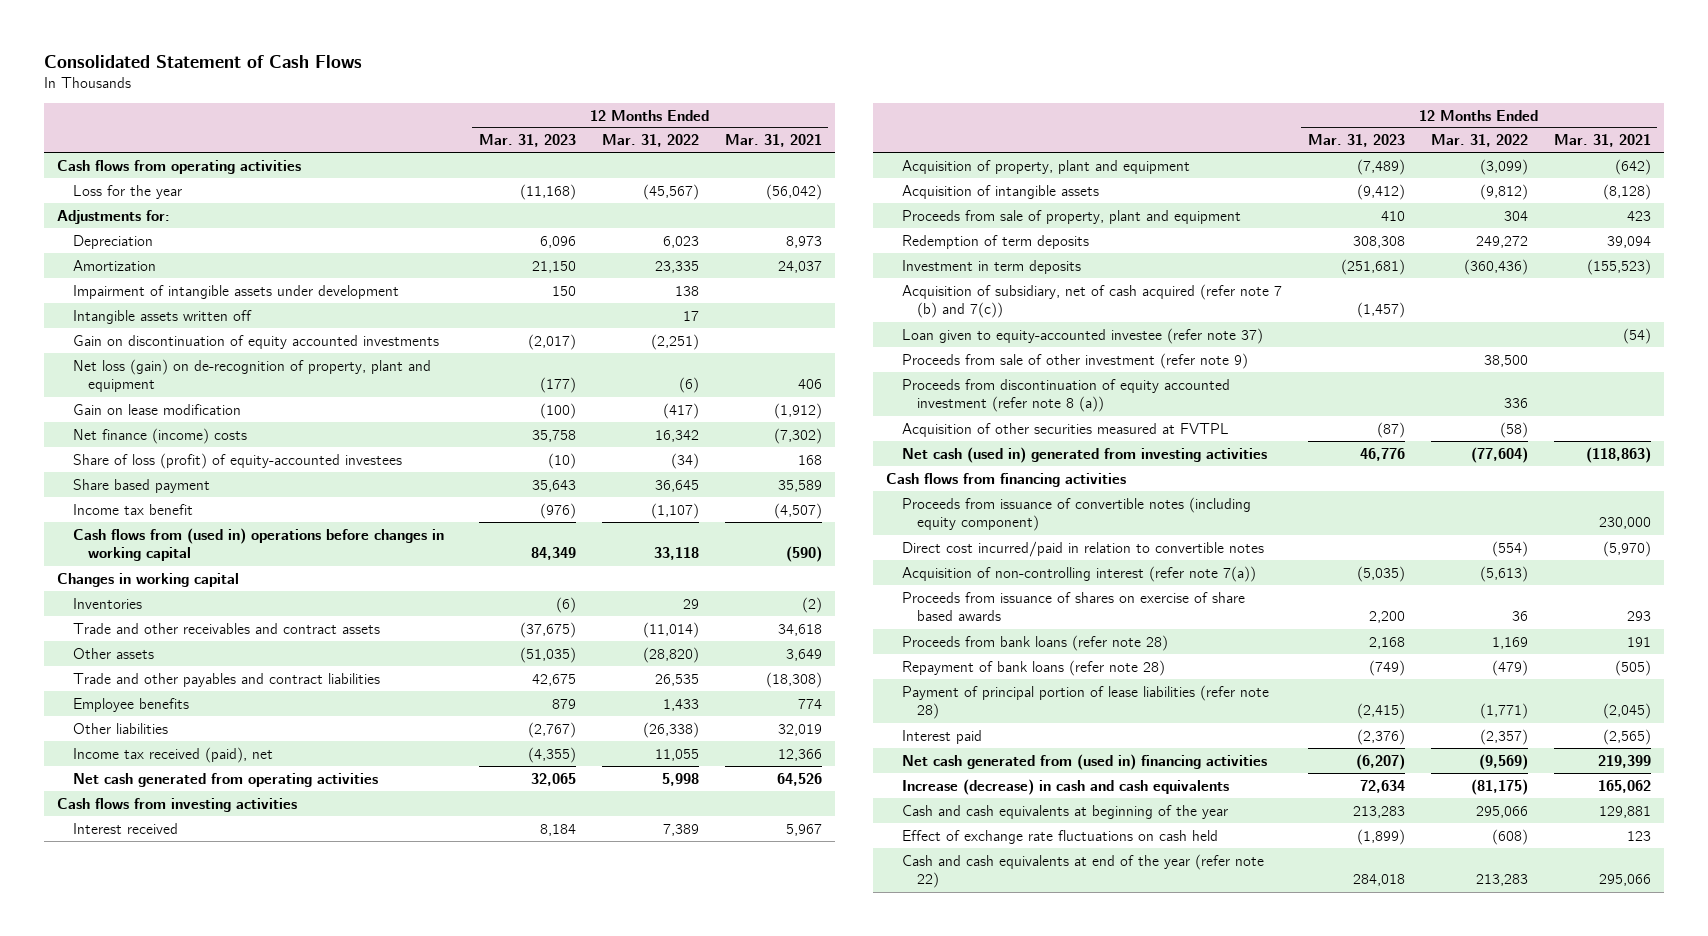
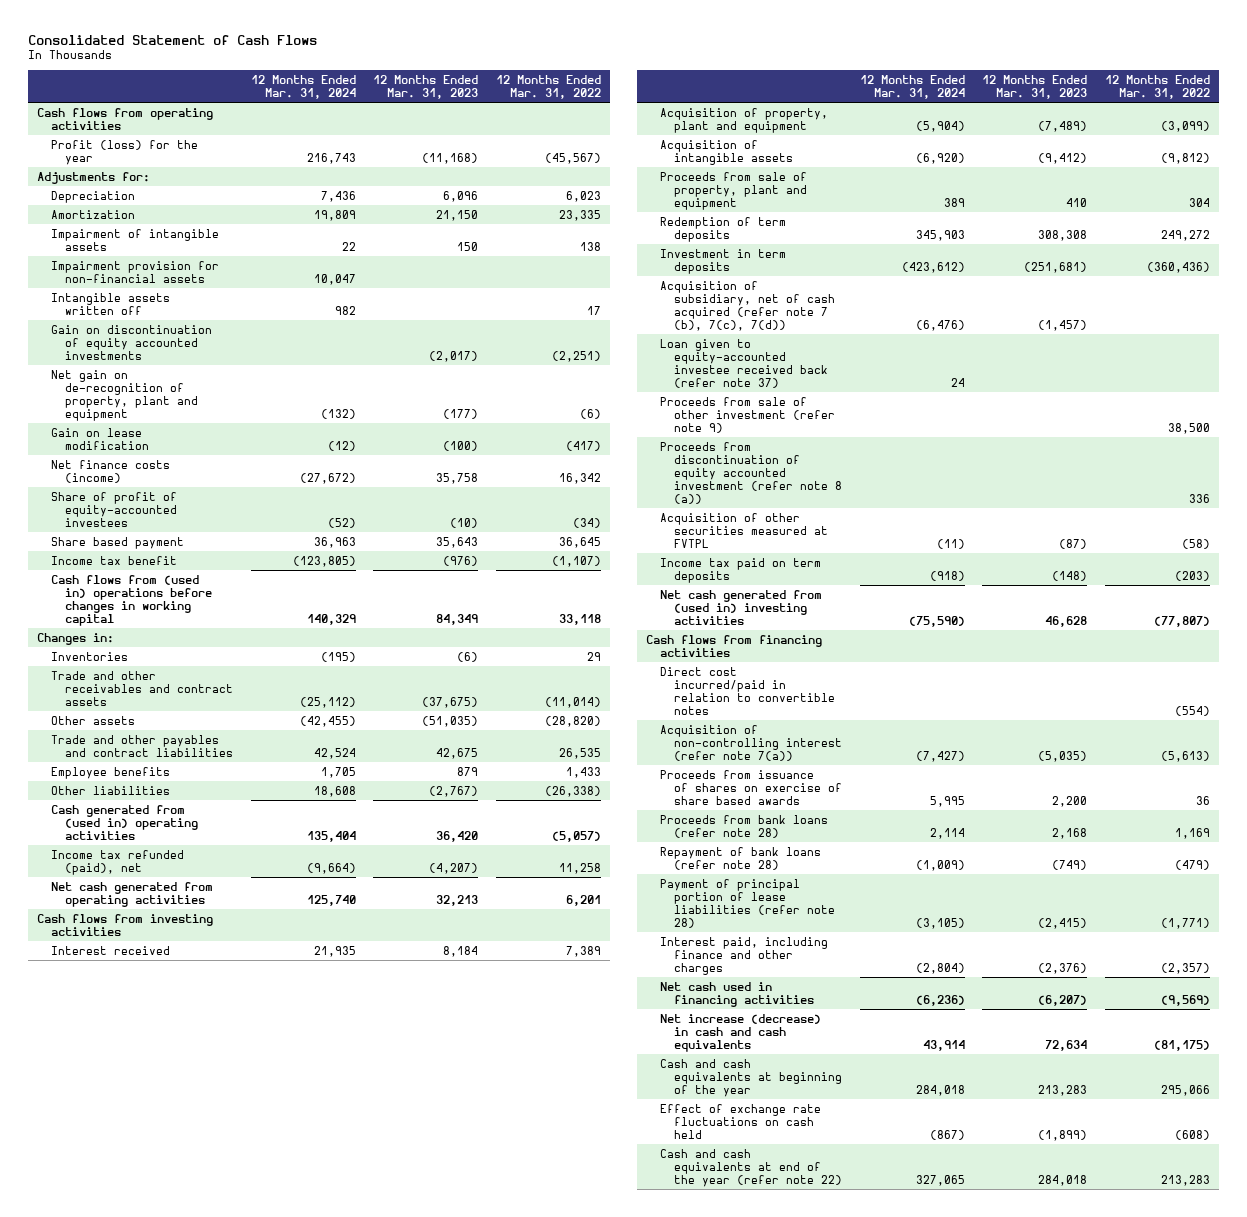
[724,134,822,148] Mar. 31, 2021 -> none
none -> [250,74,356,99] 12 Months Ended Mar. 31, 2024
[72,184,182,199] Loss for the year -> [50,139,198,165] Profit (loss) for the year
[72,284,399,299] Impairment of intangible assets under development -> [50,228,219,251] Impairment of intangible assets
none -> [50,260,219,283] Impairment provision for non-financial assets
[72,358,431,393] Net loss (gain) on de-recognition of property, plant and equipment -> [50,369,198,421] Net gain on de-recognition of property, plant and equipment
[72,427,247,444] Net finance (income) costs -> [50,459,170,483] Net finance costs (income)
[72,452,402,469] Share of loss (profit) of equity-accounted investees -> [50,491,177,527] Share of profit of equity-accounted investees
[57,572,240,587] Changes in working capital -> [36,632,114,645] Changes in:
none -> [50,804,198,840] Cash generated from (used in) operating activities
[72,746,273,763] Income tax received (paid), net -> [50,849,184,875] Income tax refunded (paid), net
[527,746,576,763] (4,355) -> [429,862,479,874] (4,207)
[654,748,699,761] 11,055 -> [558,862,601,874] 11,258
[530,772,576,786] 32,065 -> [436,894,479,906] 32,213
[661,772,699,786] 5,998 -> [565,894,601,906] 6,201
[901,283,1282,319] Acquisition of subsidiary, net of cash acquired (refer note 7 (b) and 7(c)) -> [659,280,835,331] Acquisition of subsidiary, net of cash acquired (refer note 7 (b), 7(c), 7(d))
[901,327,1263,344] Loan given to equity-accounted investee (refer note 37) -> [659,338,828,388] Loan given to equity-accounted investee received back (refer note 37)
none -> [659,557,821,583] Income tax paid on term deposits
[901,446,1267,463] Net cash (used in) generated from investing activities -> [659,589,822,625] Net cash generated from (used in) investing activities
[1359,447,1405,461] 46,776 -> [1045,615,1088,627] 46,628
[1470,446,1528,463] (77,604) -> [1153,615,1210,627] (77,807)
[901,496,1251,532] Proceeds from issuance of convertible notes (including equity component) -> none
[901,729,982,744] Interest paid -> [659,936,828,975] Interest paid, including finance and other charges
[901,753,1267,770] Net cash generated from (used in) financing activities -> [659,981,814,1007] Net cash used in financing activities
[901,778,1229,795] Increase (decrease) in cash and cash equivalents -> [659,1013,821,1052] Net increase (decrease) in cash and cash equivalents

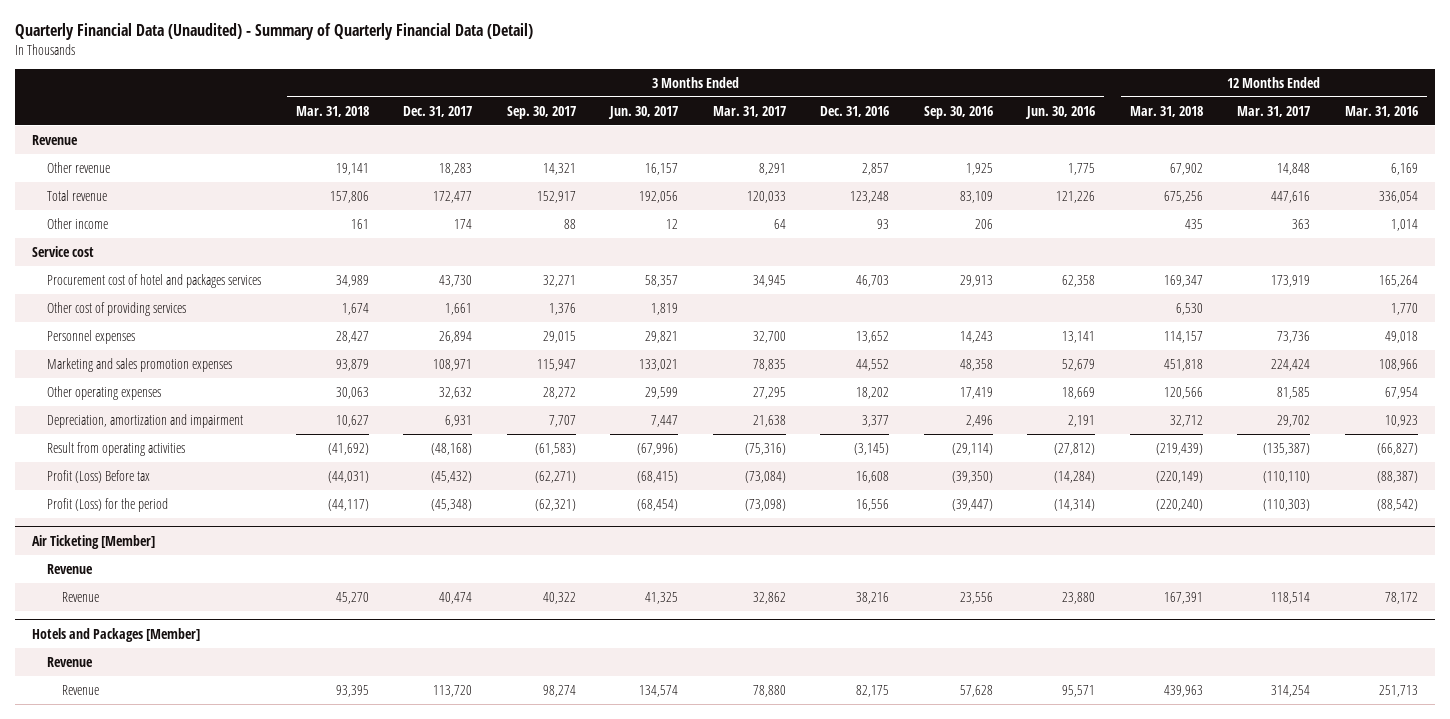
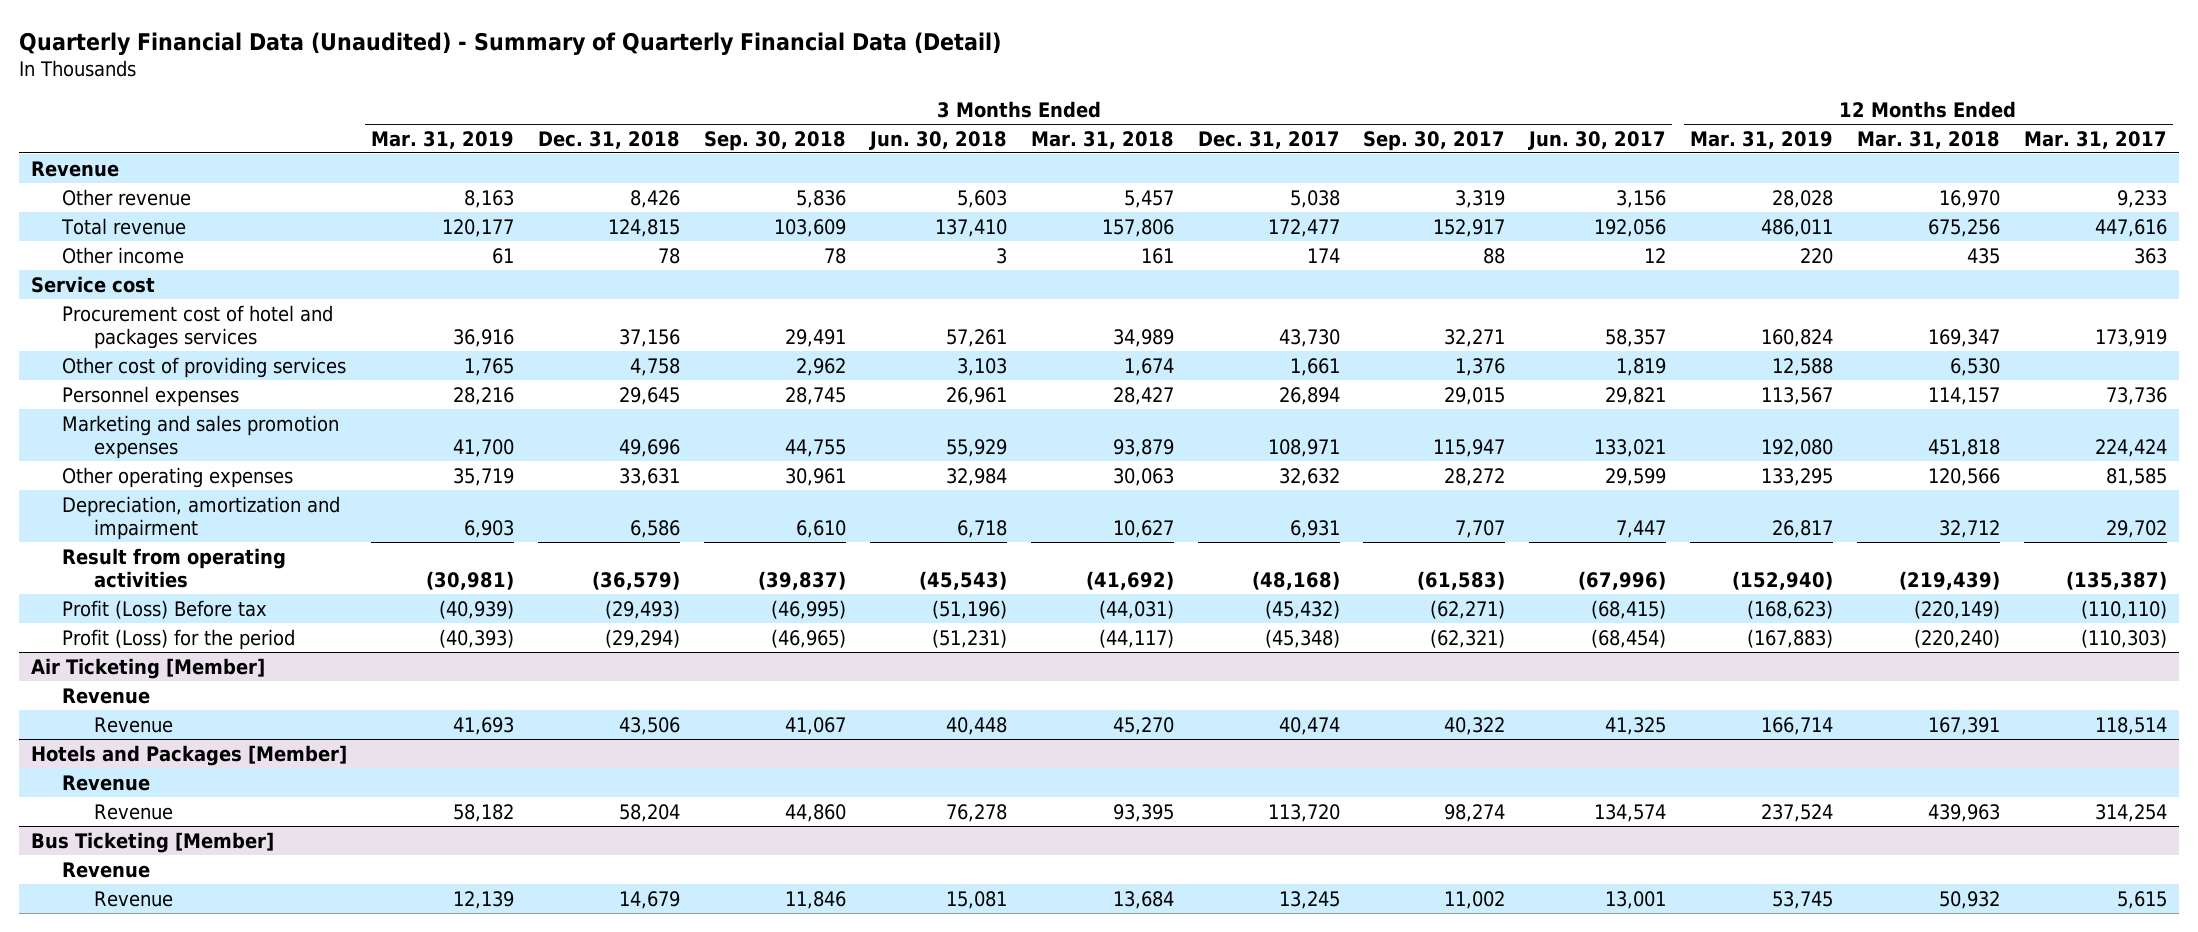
[712,105,786,117] Mar. 31, 2017 -> none
[820,105,890,117] Dec. 31, 2016 -> none
[923,105,993,119] Sep. 30, 2016 -> none
[1025,105,1096,119] Jun. 30, 2016 -> none
[1344,105,1418,117] Mar. 31, 2016 -> none
none -> [371,130,515,149] Mar. 31, 2019
none -> [538,130,681,149] Dec. 31, 2018
none -> [703,130,846,151] Sep. 30, 2018
none -> [868,130,1007,150] Jun. 30, 2018
none -> [1690,130,1834,149] Mar. 31, 2019
[335,162,369,175] 19,141 -> [1123,189,1174,208] 5,457
[439,162,473,175] 18,283 -> [1289,189,1340,208] 5,038
[542,162,576,175] 14,321 -> [1455,189,1506,208] 3,319
[645,162,679,175] 16,157 -> [1616,189,1667,208] 3,156
[1169,162,1203,175] 67,902 -> [1938,189,2000,208] 16,970
[1277,162,1311,175] 14,848 -> [2116,189,2167,208] 9,233
none -> [31,831,275,853] Bus Ticketing [Member]
none -> [62,861,151,878] Revenue
none -> [93,890,173,907] Revenue

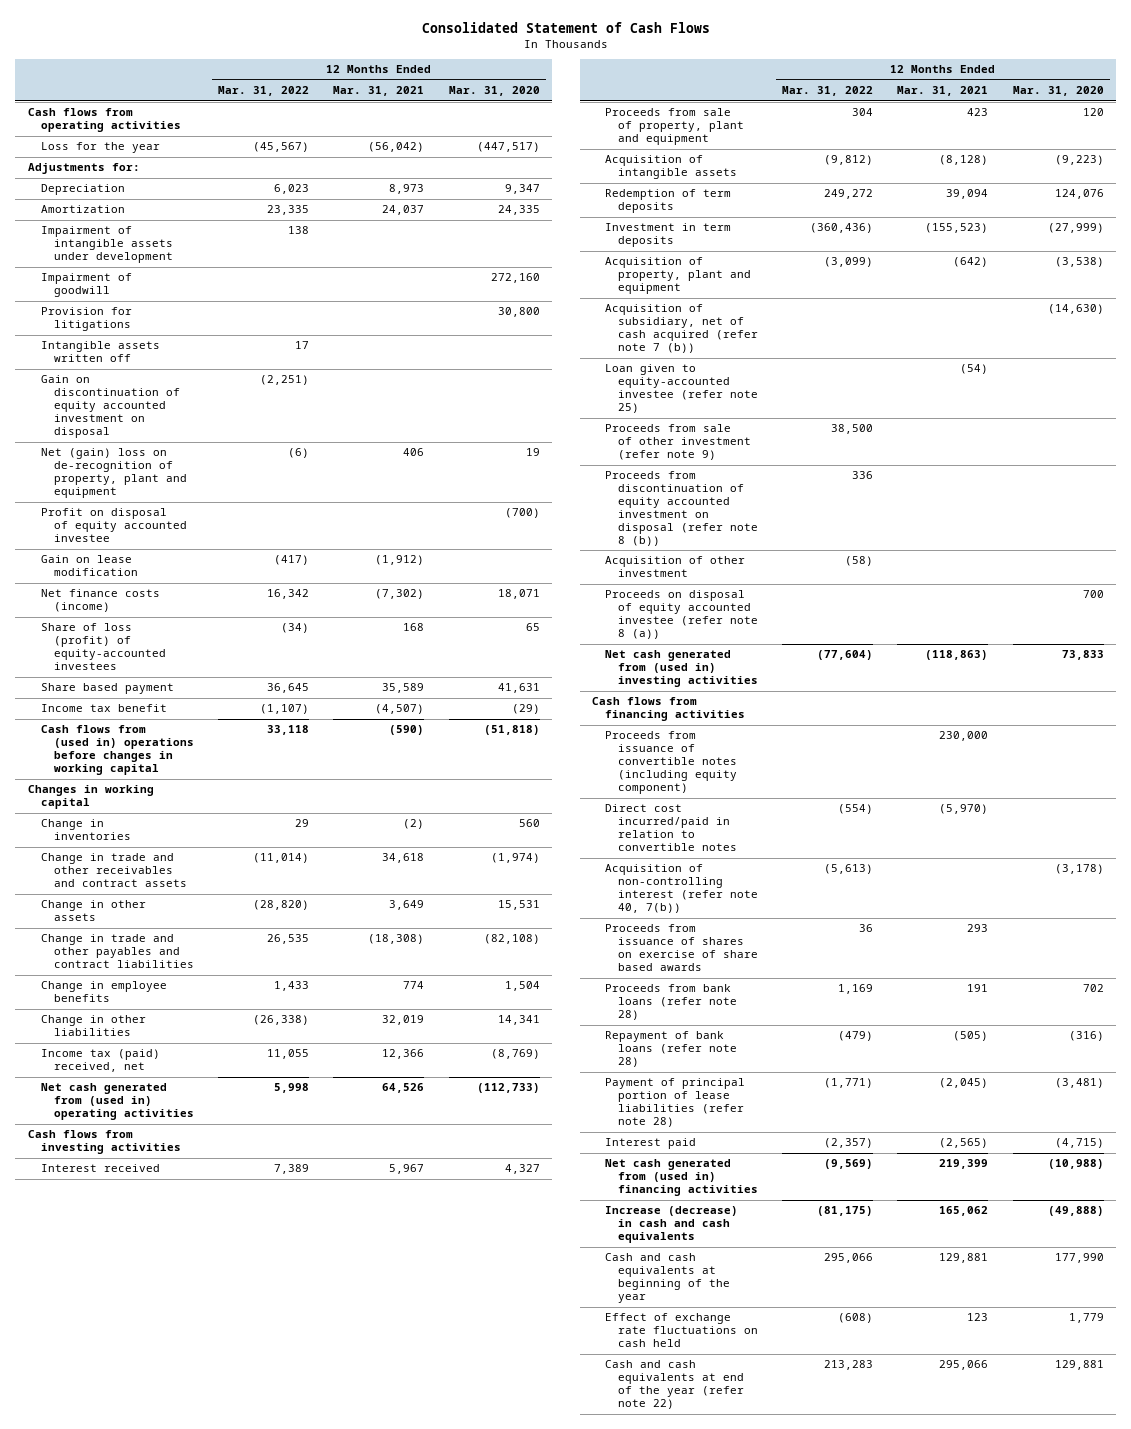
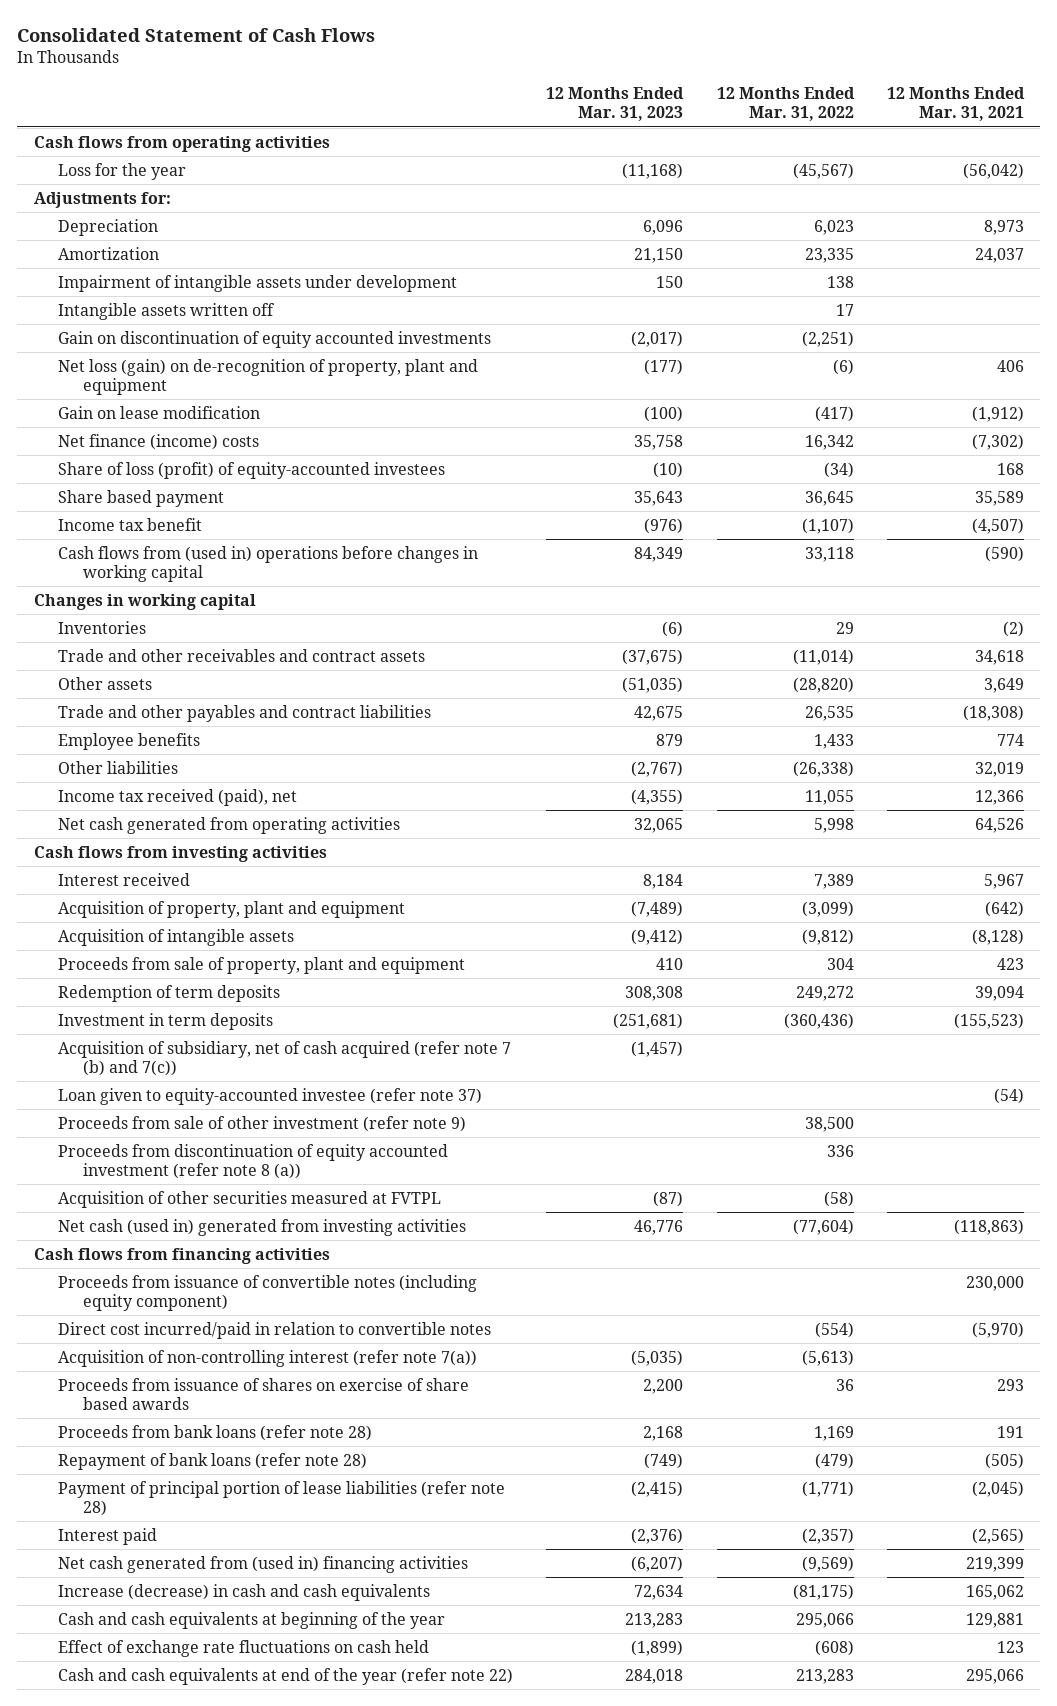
[448,86,540,97] Mar. 31, 2020 -> none
none -> [546,87,685,122] 12 Months Ended Mar. 31, 2023
[40,273,132,298] Impairment of goodwill -> none
[40,307,132,332] Provision for litigations -> none
[40,508,187,543] Profit on disposal of equity accounted investee -> none
[40,375,180,439] Gain on discontinuation of equity accounted investment on disposal -> [58,330,492,348] Gain on discontinuation of equity accounted investments
[40,448,187,499] Net (gain) loss on de-recognition of property, plant and equipment -> [58,358,479,395] Net loss (gain) on de-recognition of property, plant and equipment
[40,589,160,613] Net finance costs (income) -> [58,433,260,450] Net finance (income) costs
[40,819,131,841] Change in inventories -> [58,620,147,634] Inventories
[40,853,187,888] Change in trade and other receivables and contract assets -> [58,648,426,662] Trade and other receivables and contract assets
[40,900,146,922] Change in other assets -> [58,676,153,690] Other assets
[40,934,194,969] Change in trade and other payables and contract liabilities -> [58,704,432,722] Trade and other payables and contract liabilities
[40,981,167,1003] Change in employee benefits -> [58,732,201,750] Employee benefits
[40,1015,146,1037] Change in other liabilities -> [58,760,179,774] Other liabilities
[40,1049,160,1073] Income tax (paid) received, net -> [58,788,298,806] Income tax received (paid), net
[40,1083,194,1121] Net cash generated from (used in) operating activities -> [58,816,401,834] Net cash generated from operating activities
[604,257,751,295] Acquisition of property, plant and equipment -> [58,900,406,918] Acquisition of property, plant and equipment
[604,108,744,146] Proceeds from sale of property, plant and equipment -> [58,956,466,974] Proceeds from sale of property, plant and equipment
[604,304,758,354] Acquisition of subsidiary, net of cash acquired (refer note 7 (b)) -> [58,1040,512,1076] Acquisition of subsidiary, net of cash acquired (refer note 7 (b) and 7(c))
[604,364,758,414] Loan given to equity-accounted investee (refer note 25) -> [58,1087,483,1105] Loan given to equity-accounted investee (refer note 37)
[604,556,745,578] Acquisition of other investment -> none
[604,590,758,640] Proceeds on disposal of equity accounted investee (refer note 8 (a)) -> none
[604,471,758,546] Proceeds from discontinuation of equity accounted investment on disposal (refer note 8 (b)) -> [58,1143,449,1179] Proceeds from discontinuation of equity accounted investment (refer note 8 (a))
none -> [58,1190,442,1208] Acquisition of other securities measured at FVTPL
[604,650,758,688] Net cash generated from (used in) investing activities -> [58,1218,467,1236] Net cash (used in) generated from investing activities
[604,864,758,914] Acquisition of non-controlling interest (refer note 40, 7(b)) -> [58,1349,478,1367] Acquisition of non-controlling interest (refer note 7(a))

